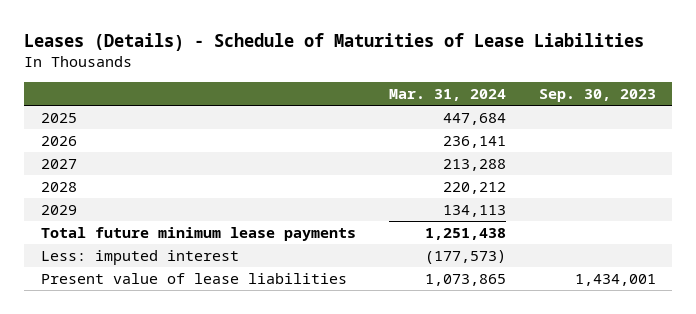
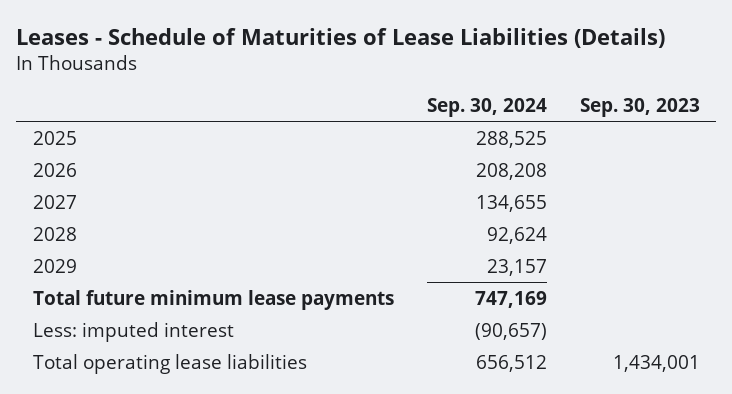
[23,33,644,52] Leases (Details) - Schedule of Maturities of Lease Liabilities -> [15,28,665,49] Leases - Schedule of Maturities of Lease Liabilities (Details)
[388,89,506,102] Mar. 31, 2024 -> none
none -> [426,97,547,117] Sep. 30, 2024
[40,272,347,284] Present value of lease liabilities -> [32,353,307,374] Total operating lease liabilities

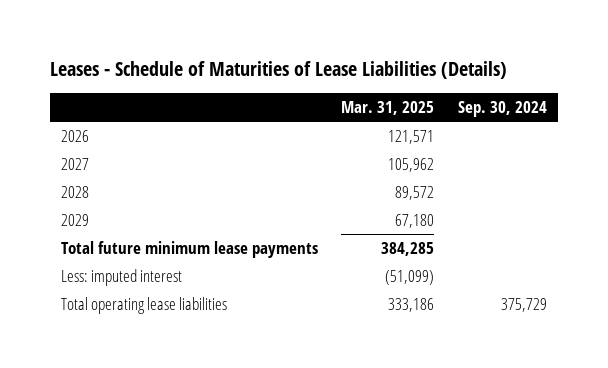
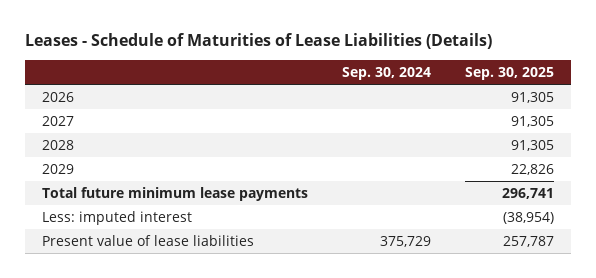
[341,101,435,116] Mar. 31, 2025 -> none
none -> [465,66,555,80] Sep. 30, 2025
[61,296,228,314] Total operating lease liabilities -> [42,235,255,247] Present value of lease liabilities

